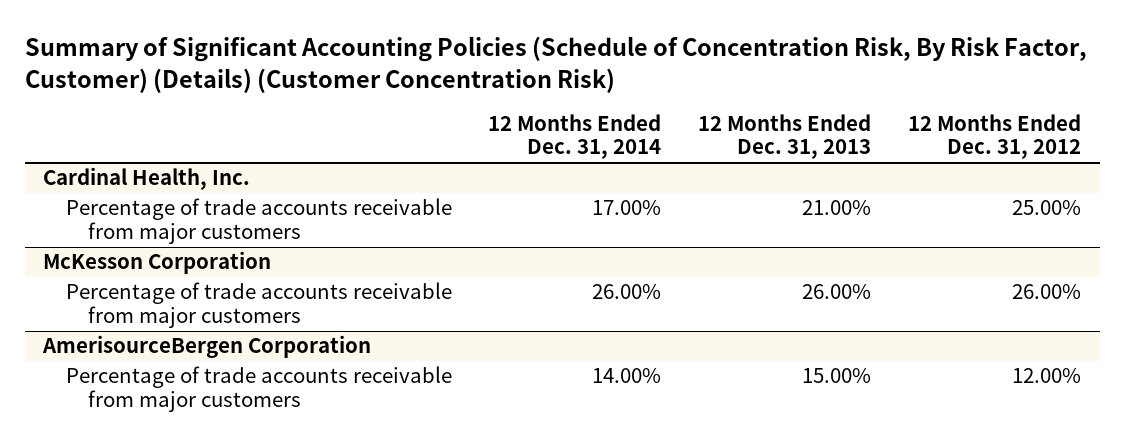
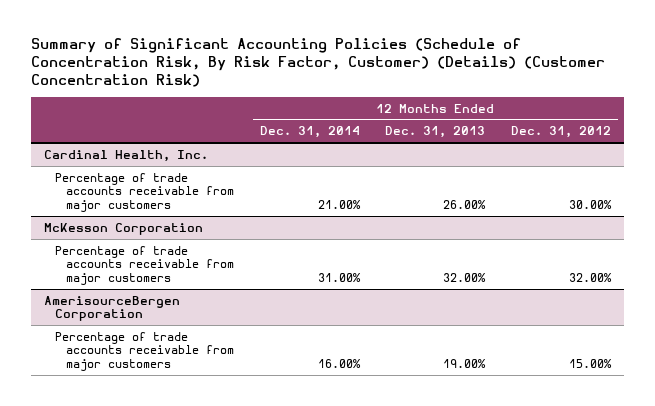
[592,200,662,216] 17.00% -> [317,200,361,210] 21.00%
[802,200,872,216] 21.00% -> [443,200,487,210] 26.00%
[1012,200,1082,216] 25.00% -> [569,200,613,210] 30.00%
[592,284,662,300] 26.00% -> [317,273,361,283] 31.00%
[802,284,872,300] 26.00% -> [443,273,487,283] 32.00%
[1012,284,1082,300] 26.00% -> [569,273,613,283] 32.00%
[592,368,662,384] 14.00% -> [317,359,361,369] 16.00%
[802,368,872,384] 15.00% -> [443,359,487,369] 19.00%
[1012,368,1082,384] 12.00% -> [569,359,613,369] 15.00%

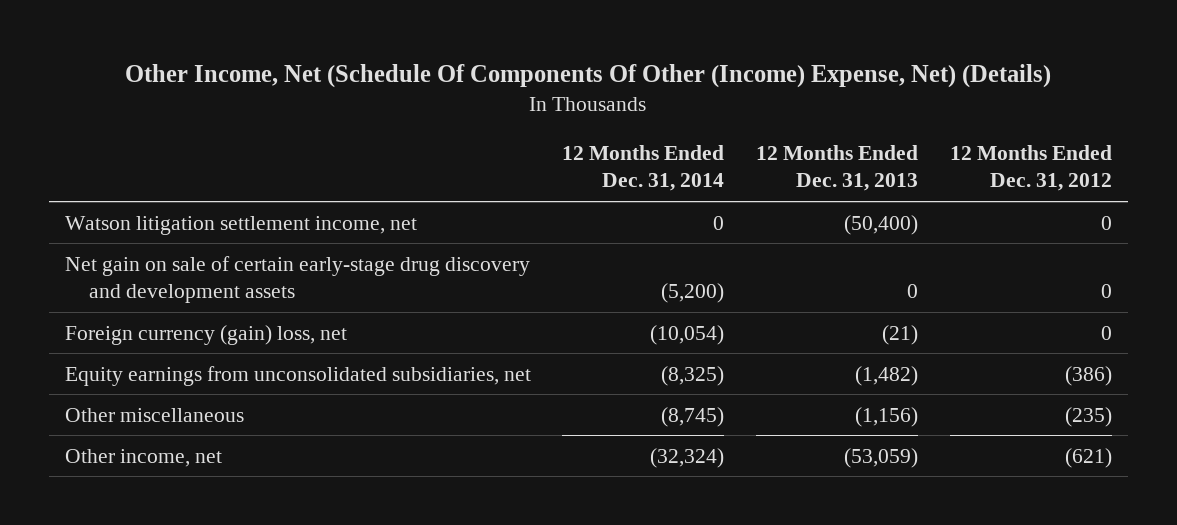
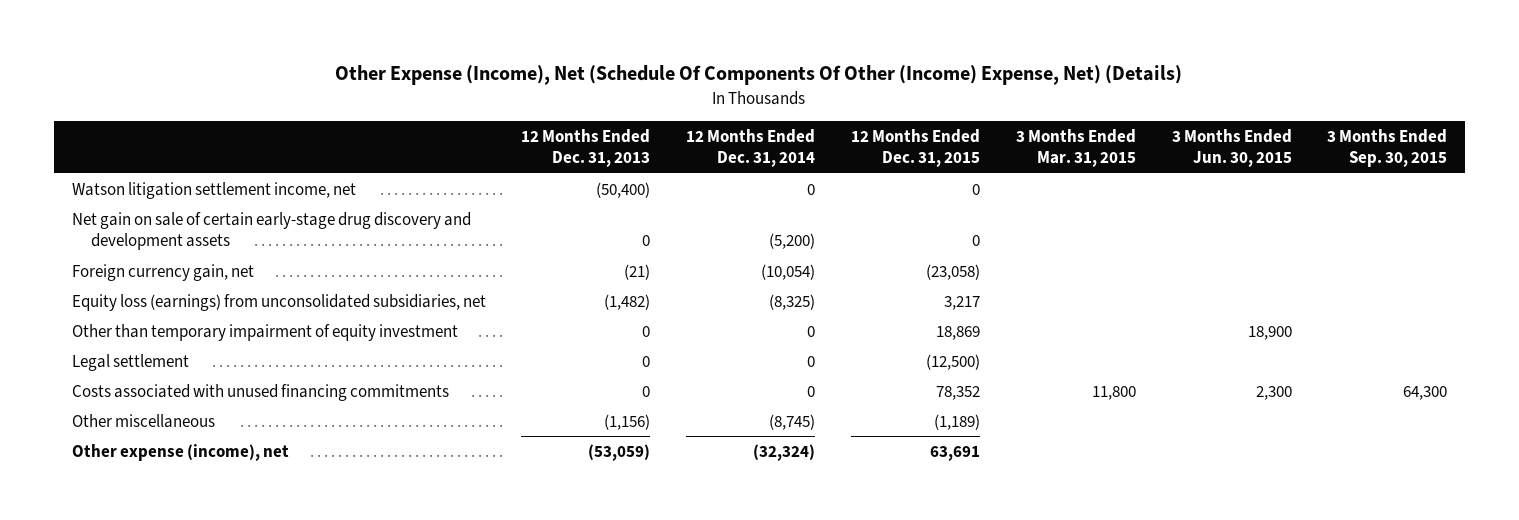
[125,63,1052,88] Other Income, Net (Schedule Of Components Of Other (Income) Expense, Net) (Details) -> [335,65,1183,86] Other Expense (Income), Net (Schedule Of Components Of Other (Income) Expense, Net) (Details)
[950,144,1113,192] 12 Months Ended Dec. 31, 2012 -> none
none -> [850,128,980,168] 12 Months Ended Dec. 31, 2015
none -> [1015,128,1136,168] 3 Months Ended Mar. 31, 2015
none -> [1171,128,1292,168] 3 Months Ended Jun. 30, 2015
none -> [1327,128,1448,168] 3 Months Ended Sep. 30, 2015
[64,324,347,345] Foreign currency (gain) loss, net -> [71,263,254,281] Foreign currency gain, net
[64,365,531,386] Equity earnings from unconsolidated subsidiaries, net -> [71,293,486,311] Equity loss (earnings) from unconsolidated subsidiaries, net
none -> [71,323,458,341] Other than temporary impairment of equity investment
none -> [71,353,189,371] Legal settlement
none -> [71,383,449,401] Costs associated with unused financing commitments
[64,448,222,467] Other income, net -> [71,443,289,461] Other expense (income), net

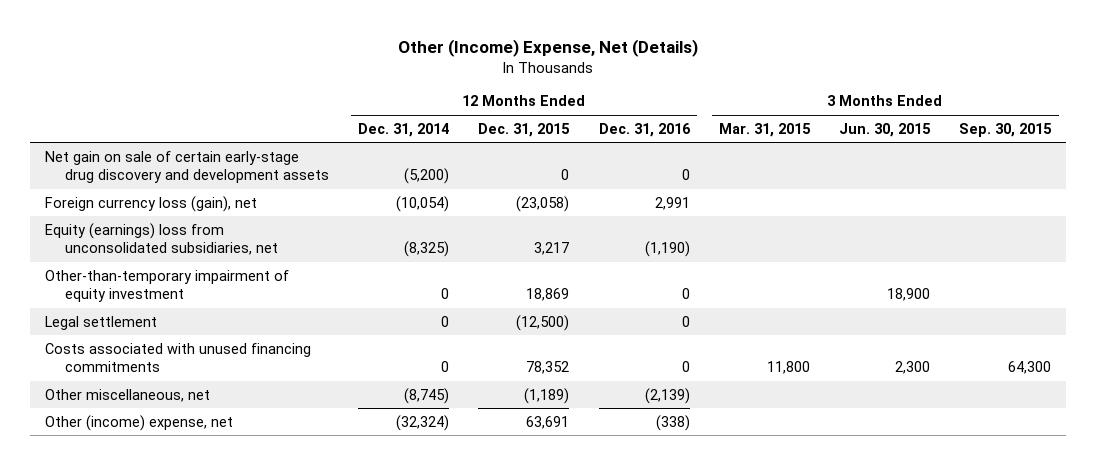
[335,65,1183,86] Other Expense (Income), Net (Schedule Of Components Of Other (Income) Expense, Net) (Details) -> [398,39,699,58] Other (Income) Expense, Net (Details)
[521,128,651,168] 12 Months Ended Dec. 31, 2013 -> none
none -> [598,122,691,137] Dec. 31, 2016
[71,181,356,199] Watson litigation settlement income, net -> none
[71,263,254,281] Foreign currency gain, net -> [44,195,257,212] Foreign currency loss (gain), net
[71,293,486,311] Equity loss (earnings) from unconsolidated subsidiaries, net -> [44,222,279,256] Equity (earnings) loss from unconsolidated subsidiaries, net
[71,323,458,341] Other than temporary impairment of equity investment -> [44,269,289,303] Other-than-temporary impairment of equity investment
[71,413,215,428] Other miscellaneous -> [44,388,210,402] Other miscellaneous, net
[71,443,289,461] Other expense (income), net -> [44,414,233,431] Other (income) expense, net

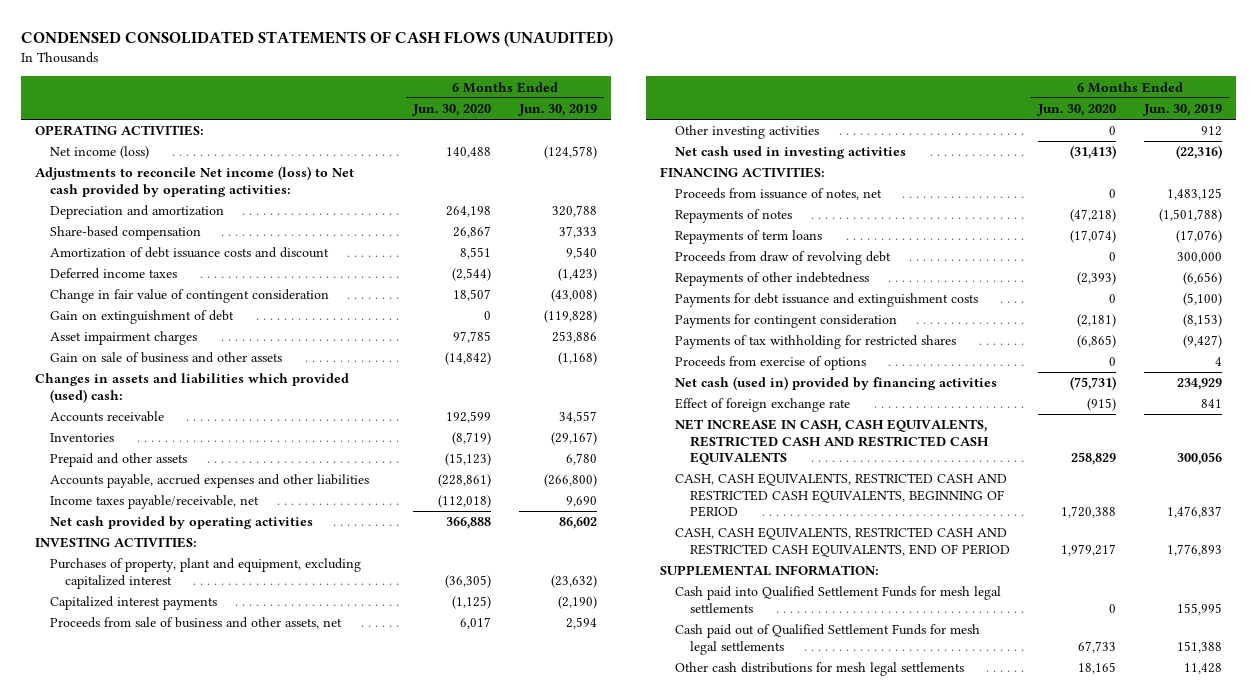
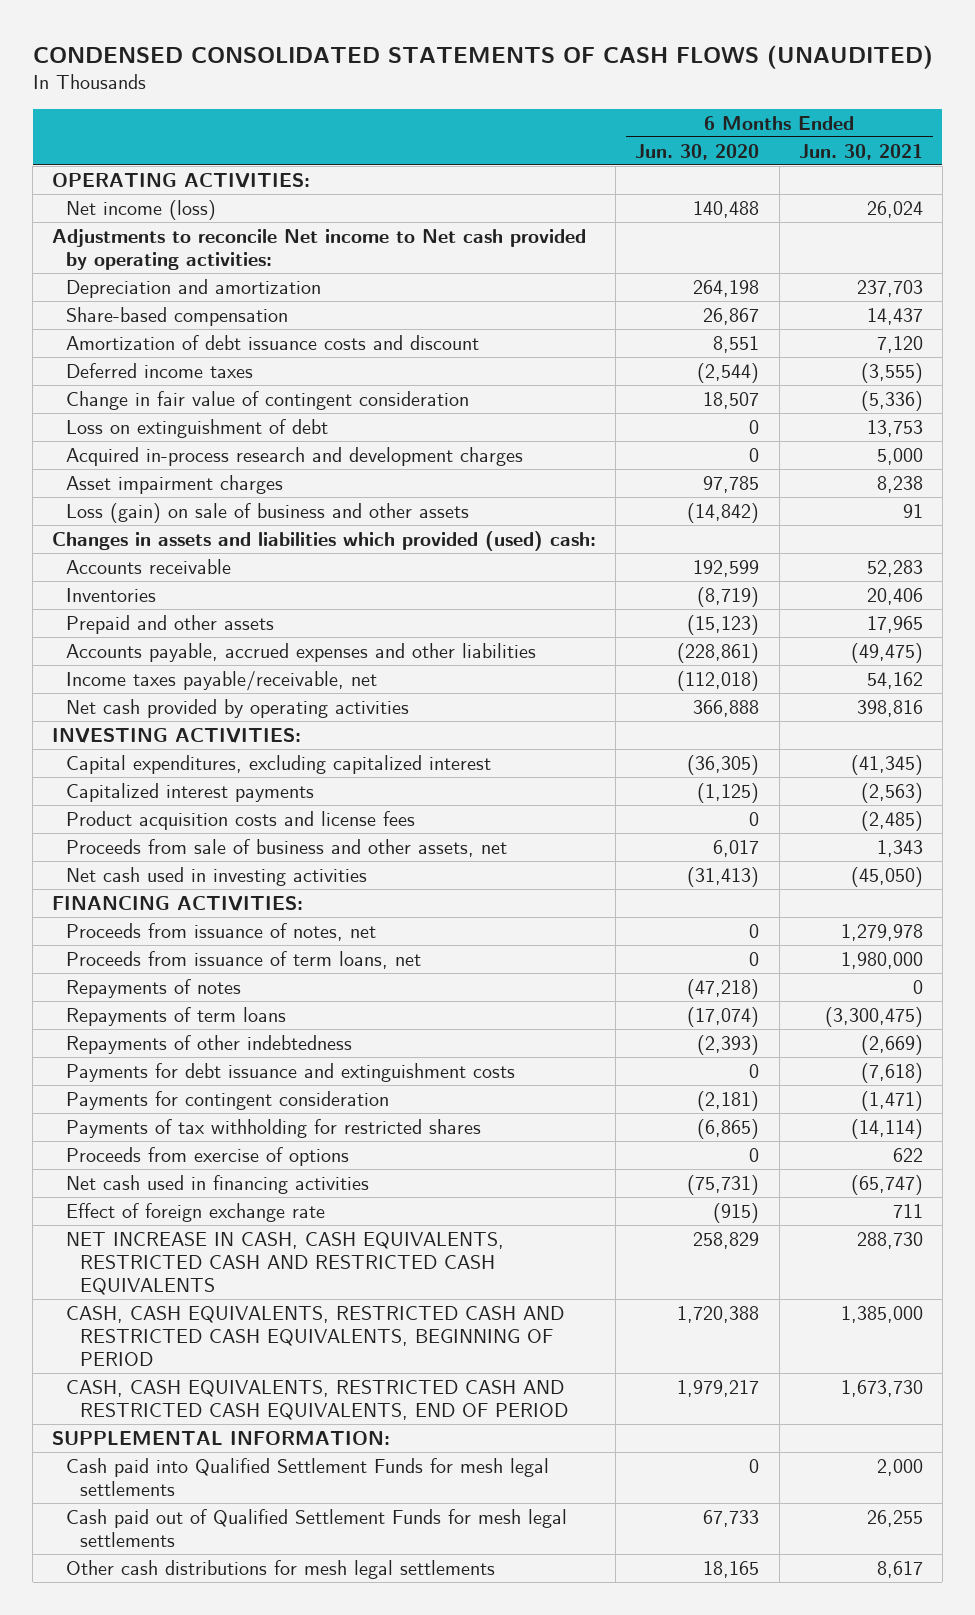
[517,103,597,116] Jun. 30, 2019 -> none
none -> [798,143,923,160] Jun. 30, 2021
[34,166,354,197] Adjustments to reconcile Net income (loss) to Net cash provided by operating activities: -> [52,228,587,270] Adjustments to reconcile Net income to Net cash provided by operating activities:
[49,310,234,325] Gain on extinguishment of debt -> [66,418,329,438] Loss on extinguishment of debt
none -> [66,446,524,466] Acquired in-process research and development charges
[49,352,282,364] Gain on sale of business and other assets -> [66,502,470,523] Loss (gain) on sale of business and other assets
[49,558,361,589] Purchases of property, plant and equipment, excluding capitalized interest -> [66,754,492,774] Capital expenditures, excluding capitalized interest
none -> [66,810,416,830] Product acquisition costs and license fees
[675,125,820,140] Other investing activities -> none
none -> [66,950,422,969] Proceeds from issuance of term loans, net
[675,251,892,266] Proceeds from draw of revolving debt -> none
[675,376,998,391] Net cash (used in) provided by financing activities -> [66,1174,370,1194] Net cash used in financing activities

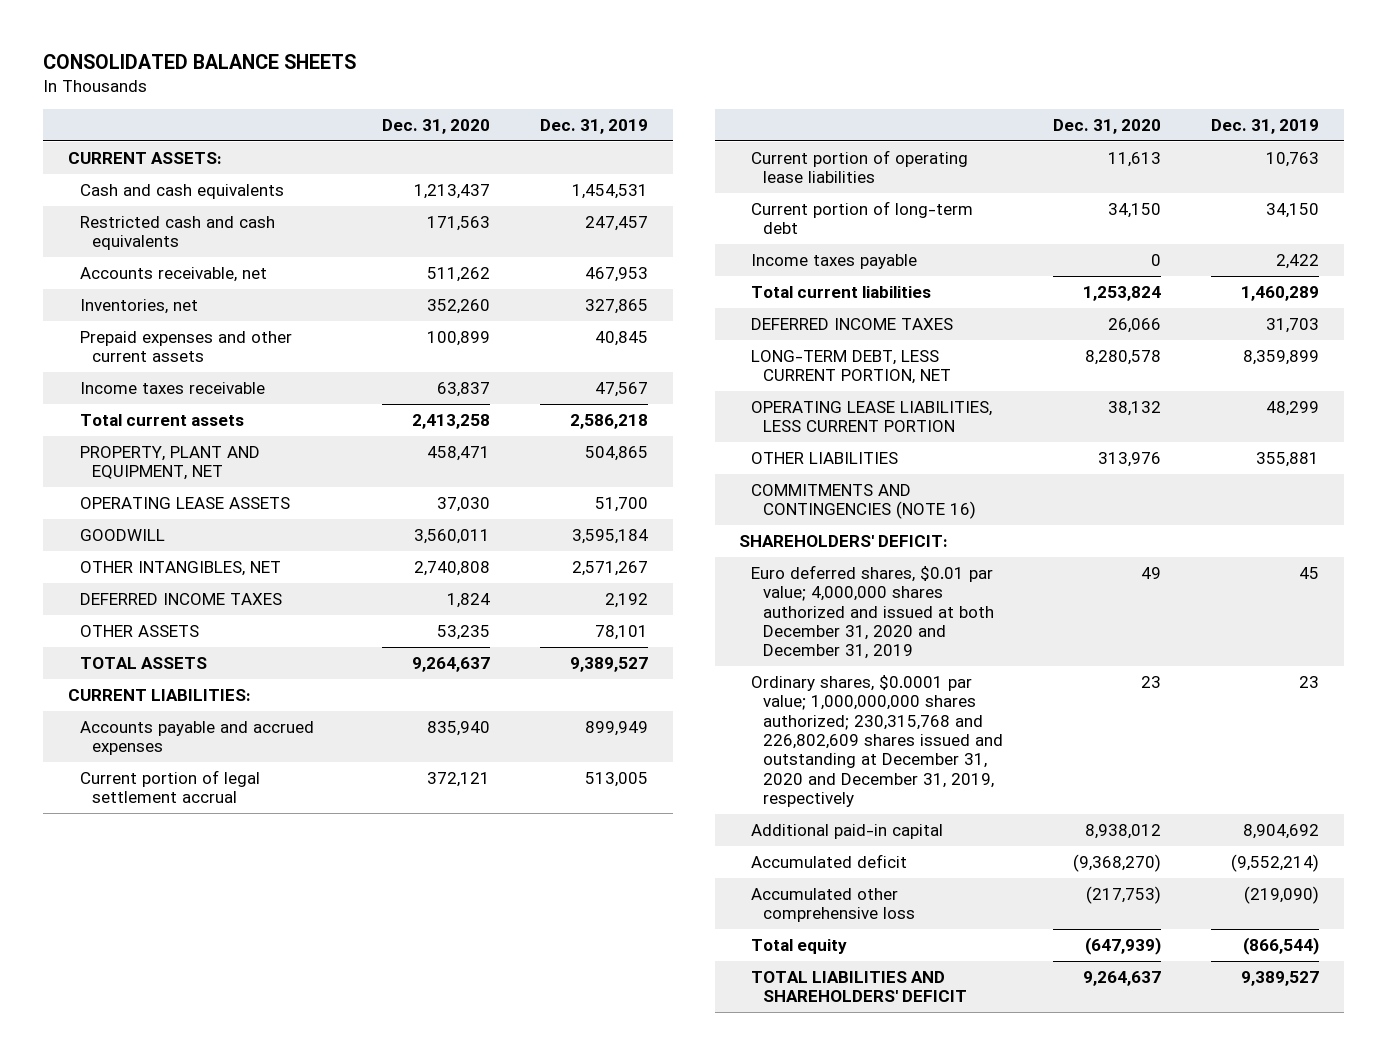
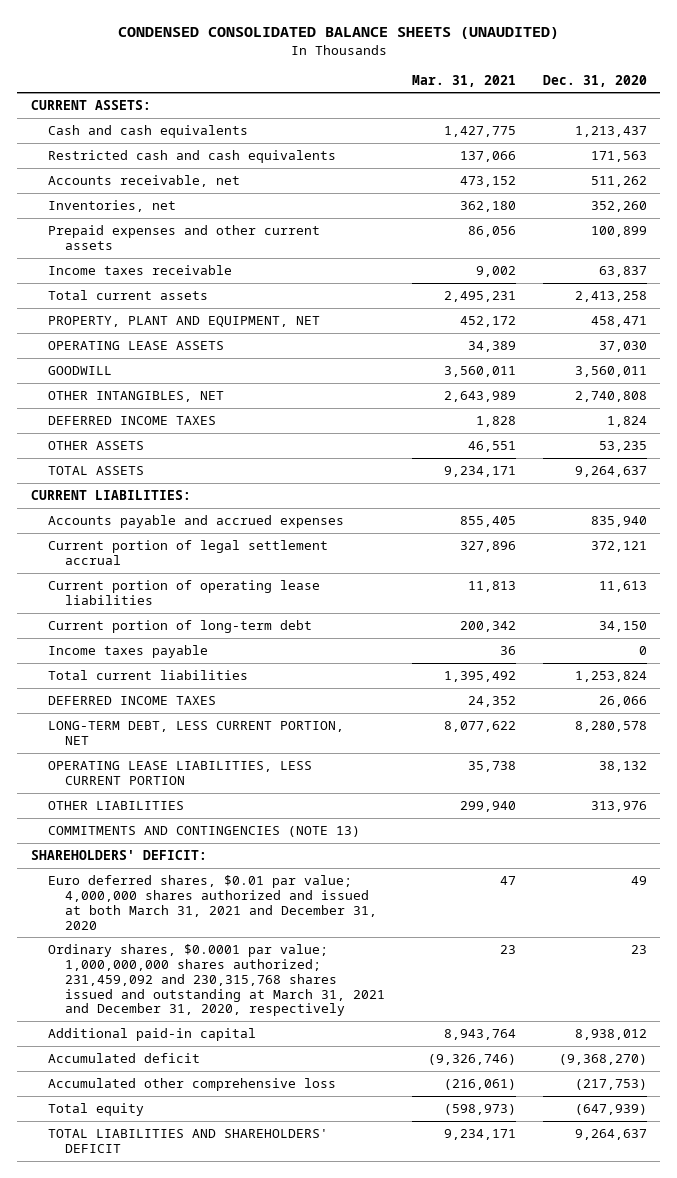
[43,54,357,70] CONSOLIDATED BALANCE SHEETS -> [117,27,559,40] CONDENSED CONSOLIDATED BALANCE SHEETS (UNAUDITED)
[539,118,648,134] Dec. 31, 2019 -> none
none -> [411,74,516,87] Mar. 31, 2021
[751,483,977,520] COMMITMENTS AND CONTINGENCIES (NOTE 16) -> [47,825,360,837] COMMITMENTS AND CONTINGENCIES (NOTE 13)
[751,564,995,660] Euro deferred shares, $0.01 par value; 4,000,000 shares authorized and issued at both December 31, 2020 and December 31, 2019 -> [47,874,378,930] Euro deferred shares, $0.01 par value; 4,000,000 shares authorized and issued at both March 31, 2021 and December 31, 2020
[751,674,1004,808] Ordinary shares, $0.0001 par value; 1,000,000,000 shares authorized; 230,315,768 and 226,802,609 shares issued and outstanding at December 31, 2020 and December 31, 2019, respectively -> [47,943,386,1017] Ordinary shares, $0.0001 par value; 1,000,000,000 shares authorized; 231,459,092 and 230,315,768 shares issued and outstanding at March 31, 2021 and December 31, 2020, respectively

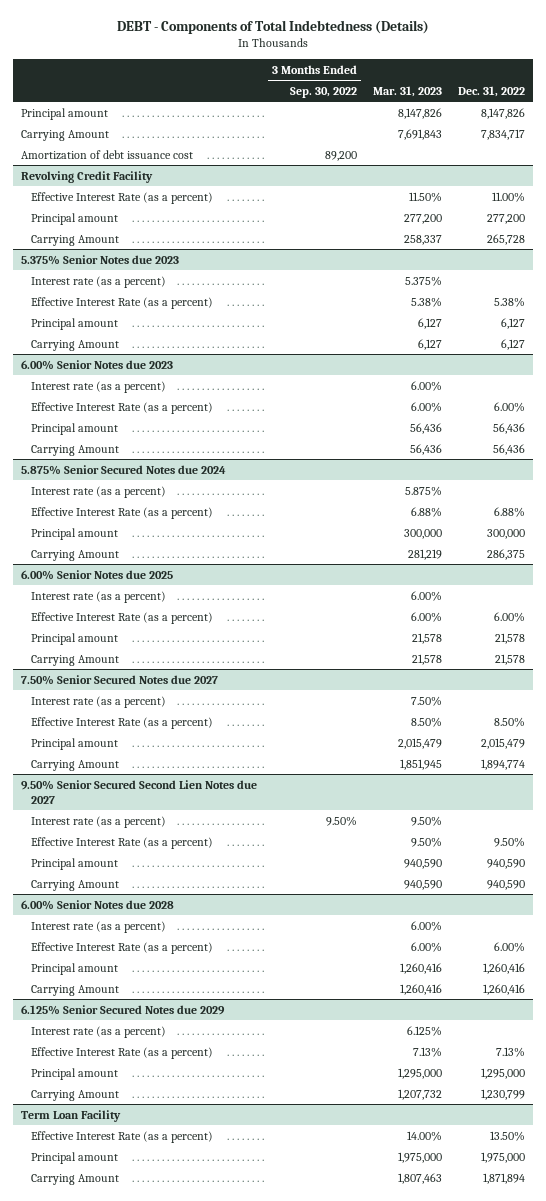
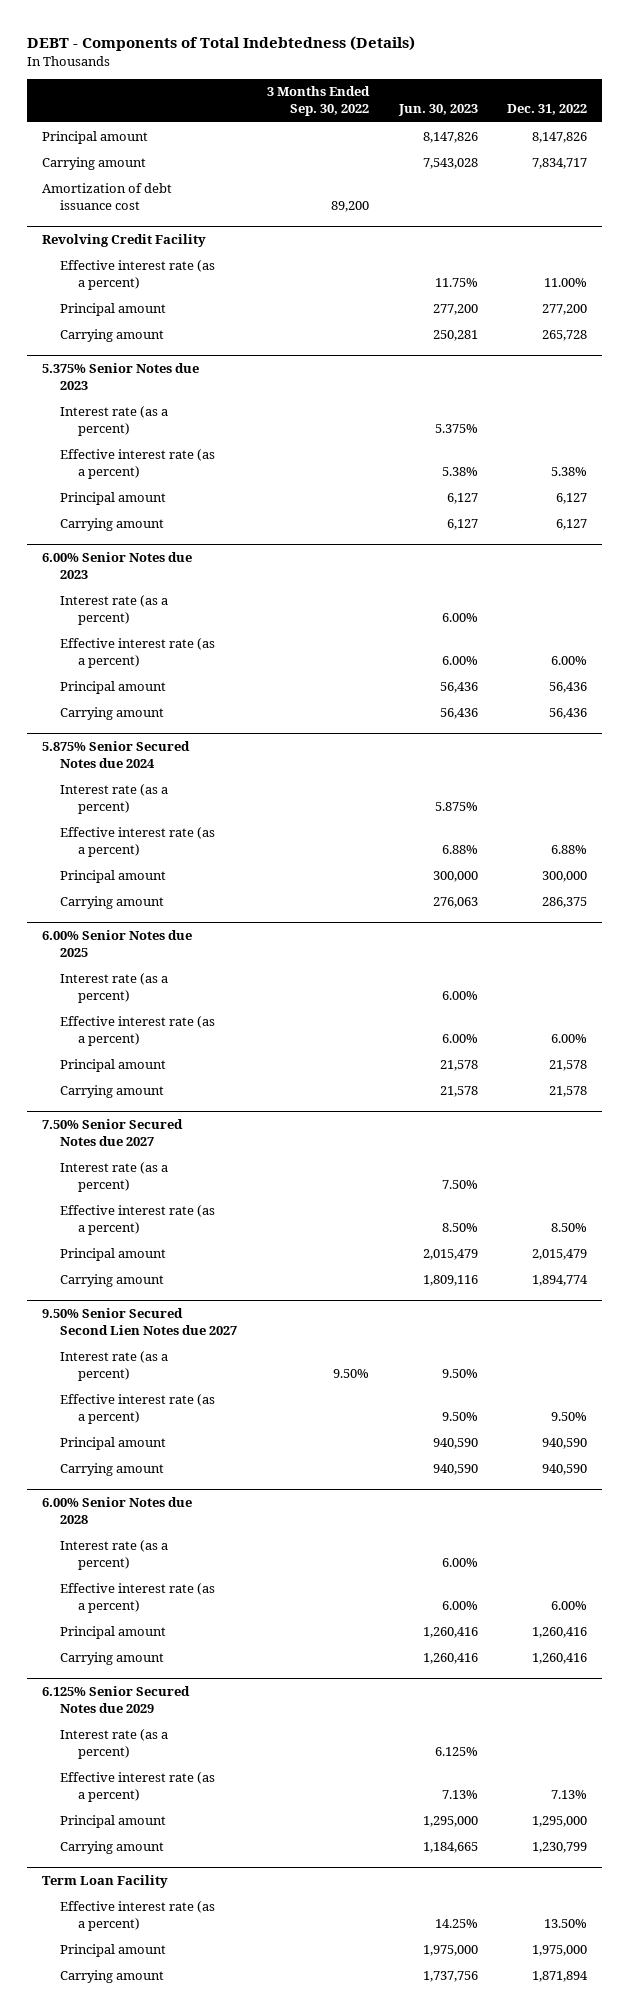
[373,85,443,97] Mar. 31, 2023 -> none
none -> [397,104,478,117] Jun. 30, 2023
[20,129,109,141] Carrying Amount -> [42,156,147,170] Carrying amount
[31,191,214,204] Effective Interest Rate (as a percent) -> [60,259,216,290] Effective interest rate (as a percent)
[31,234,120,246] Carrying Amount -> [60,328,165,342] Carrying amount
[31,296,214,309] Effective Interest Rate (as a percent) -> [60,448,216,479] Effective interest rate (as a percent)
[31,339,120,351] Carrying Amount -> [60,517,165,531] Carrying amount
[31,401,214,414] Effective Interest Rate (as a percent) -> [60,637,216,668] Effective interest rate (as a percent)
[31,444,120,456] Carrying Amount -> [60,706,165,720] Carrying amount
[31,506,214,519] Effective Interest Rate (as a percent) -> [60,826,216,857] Effective interest rate (as a percent)
[31,549,120,561] Carrying Amount -> [60,895,165,909] Carrying amount
[31,611,214,624] Effective Interest Rate (as a percent) -> [60,1015,216,1046] Effective interest rate (as a percent)
[31,654,120,666] Carrying Amount -> [60,1084,165,1098] Carrying amount
[31,716,214,729] Effective Interest Rate (as a percent) -> [60,1204,216,1235] Effective interest rate (as a percent)
[31,759,120,771] Carrying Amount -> [60,1273,165,1287] Carrying amount
[31,836,214,849] Effective Interest Rate (as a percent) -> [60,1393,216,1424] Effective interest rate (as a percent)
[31,879,120,891] Carrying Amount -> [60,1462,165,1476] Carrying amount
[31,941,214,954] Effective Interest Rate (as a percent) -> [60,1582,216,1613] Effective interest rate (as a percent)
[31,984,120,996] Carrying Amount -> [60,1651,165,1665] Carrying amount
[31,1046,214,1059] Effective Interest Rate (as a percent) -> [60,1771,216,1802] Effective interest rate (as a percent)
[31,1089,120,1101] Carrying Amount -> [60,1840,165,1854] Carrying amount
[31,1130,214,1143] Effective Interest Rate (as a percent) -> [60,1900,216,1931] Effective interest rate (as a percent)
[31,1173,120,1185] Carrying Amount -> [60,1969,165,1983] Carrying amount

